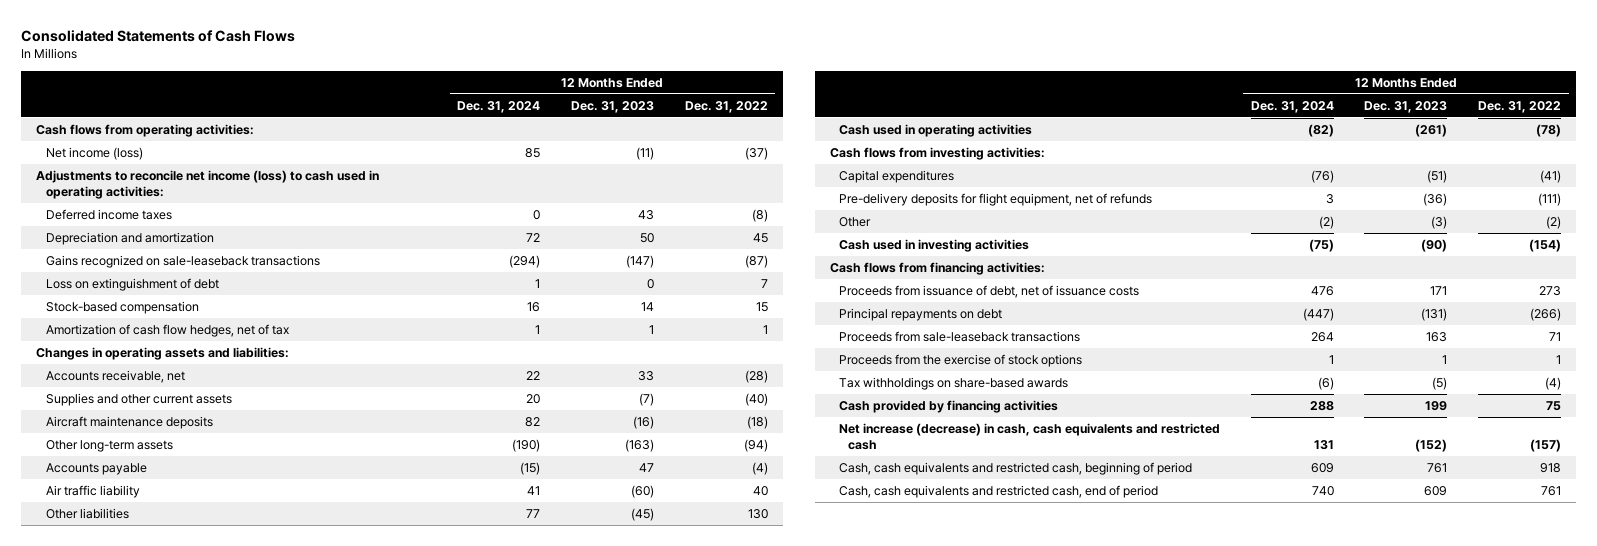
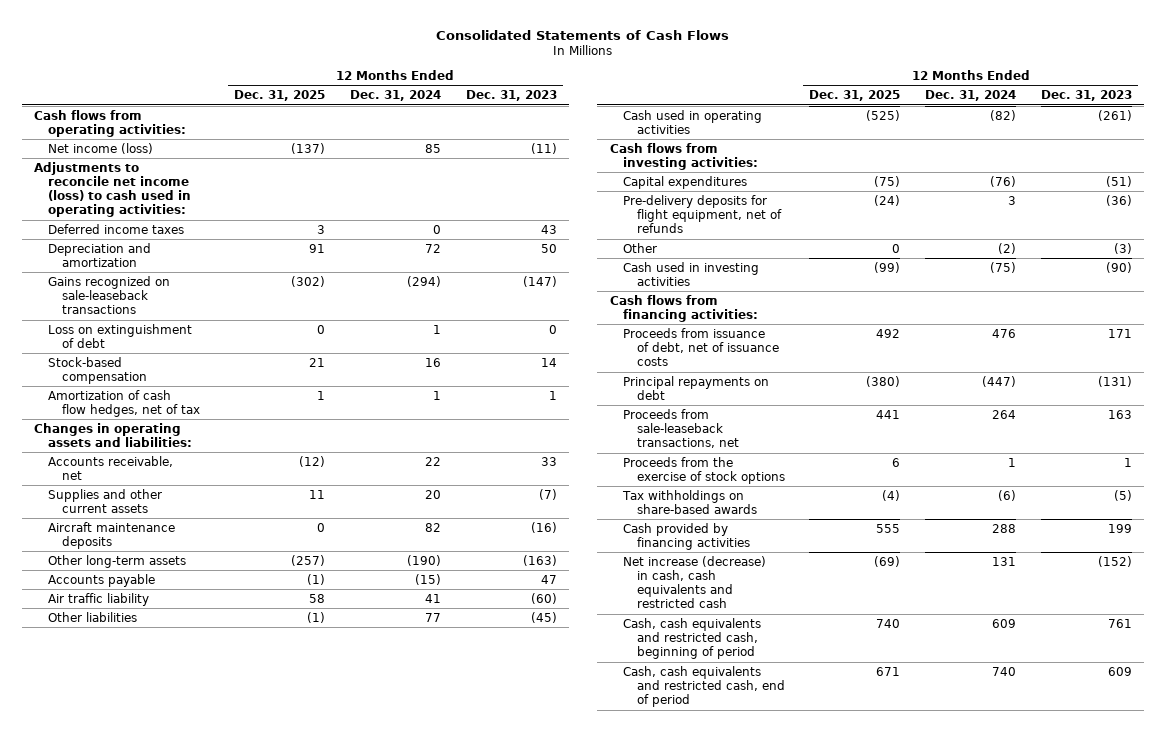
[684,100,768,113] Dec. 31, 2022 -> none
none -> [234,90,326,102] Dec. 31, 2025
[839,330,1081,342] Proceeds from sale-leaseback transactions -> [623,408,739,449] Proceeds from sale-leaseback transactions, net

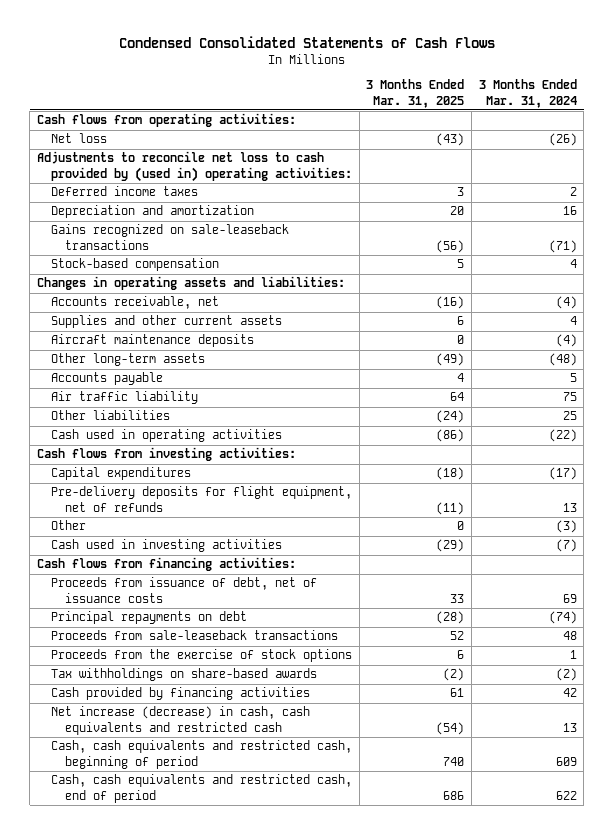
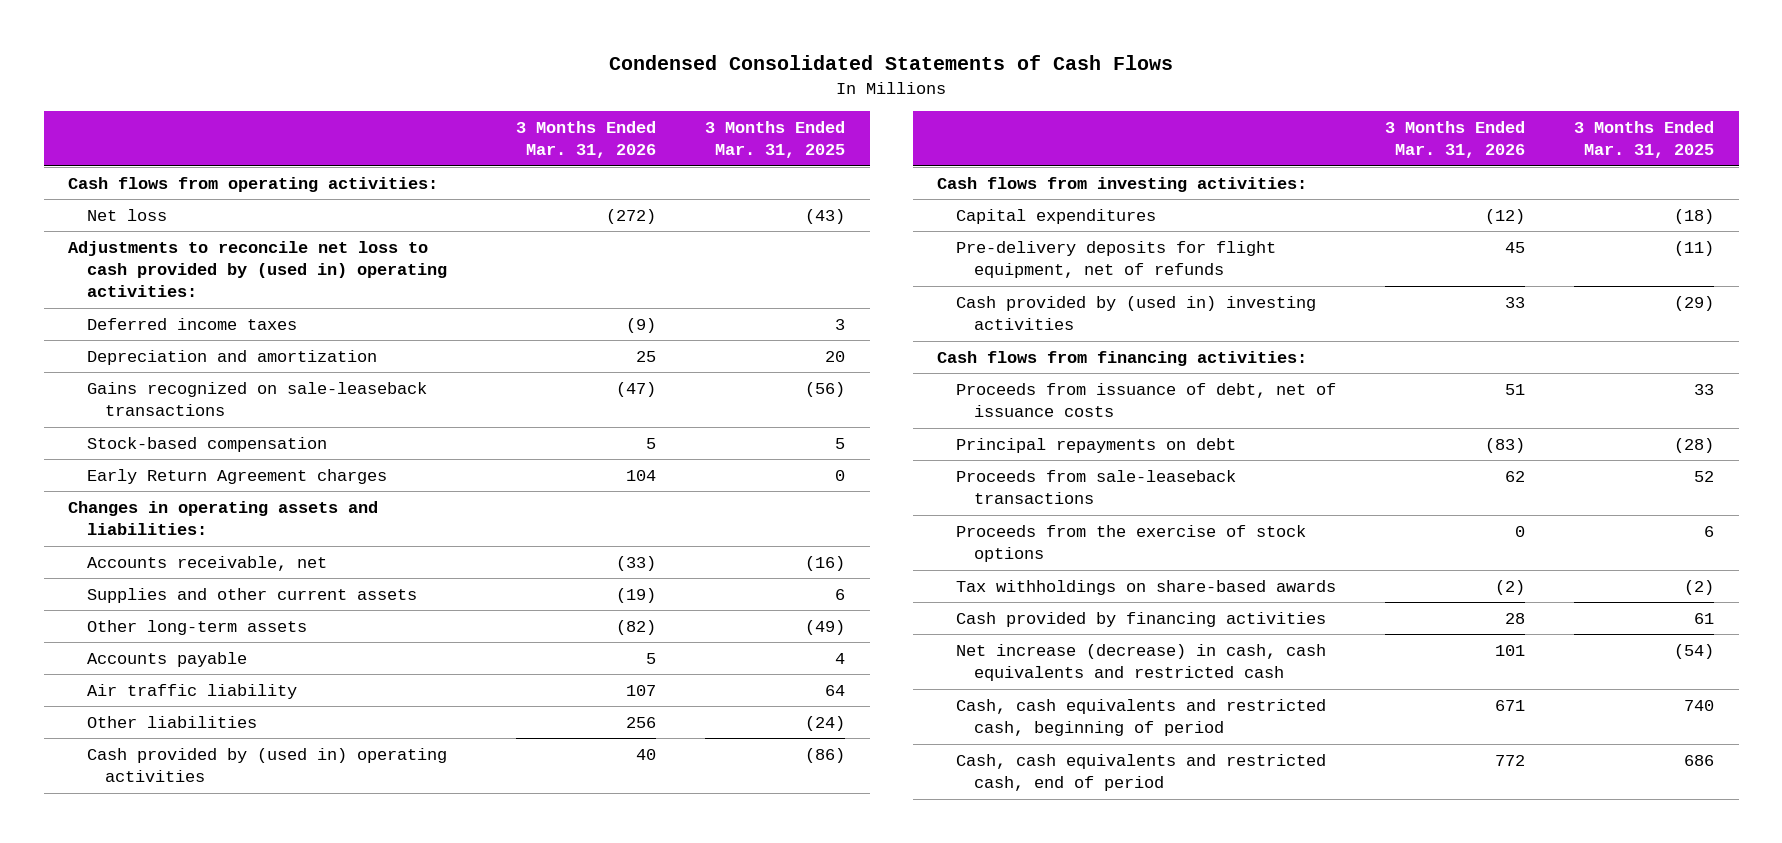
[478,79,577,108] 3 Months Ended Mar. 31, 2024 -> none
none -> [515,120,656,158] 3 Months Ended Mar. 31, 2026
none -> [86,468,387,484] Early Return Agreement charges
[51,334,255,348] Aircraft maintenance deposits -> none
[51,429,283,443] Cash used in operating activities -> [86,747,447,783] Cash provided by (used in) operating activities
[51,520,87,531] Other -> none
[51,539,283,553] Cash used in investing activities -> [955,295,1316,331] Cash provided by (used in) investing activities

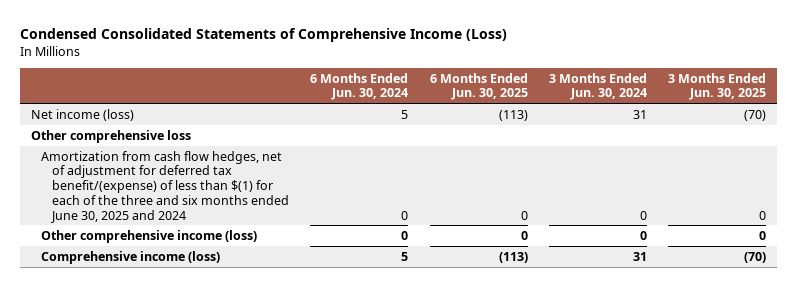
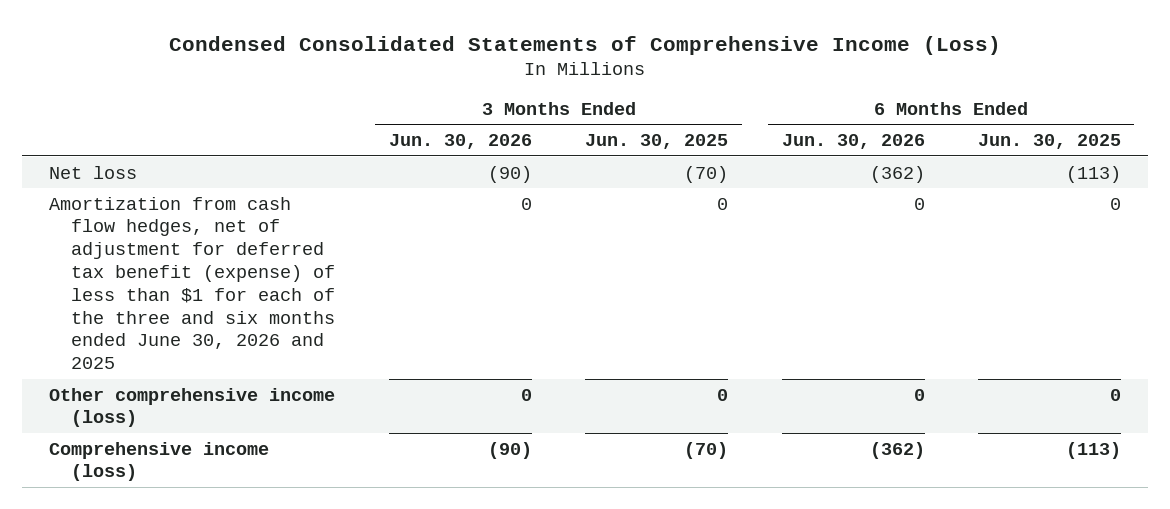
[310,72,409,101] 6 Months Ended Jun. 30, 2024 -> none
[548,72,647,101] 3 Months Ended Jun. 30, 2024 -> none
none -> [388,134,532,150] Jun. 30, 2026
none -> [781,134,925,150] Jun. 30, 2026
[30,129,191,143] Other comprehensive loss -> none
[30,108,134,121] Net income (loss) -> [48,165,137,179] Net loss
[41,150,290,223] Amortization from cash flow hedges, net of adjustment for deferred tax benefit/(expense) of less than $(1) for each of the three and six months ended June 30, 2025 and 2024 -> [48,196,336,370] Amortization from cash flow hedges, net of adjustment for deferred tax benefit (expense) of less than $1 for each of the three and six months ended June 30, 2026 and 2025

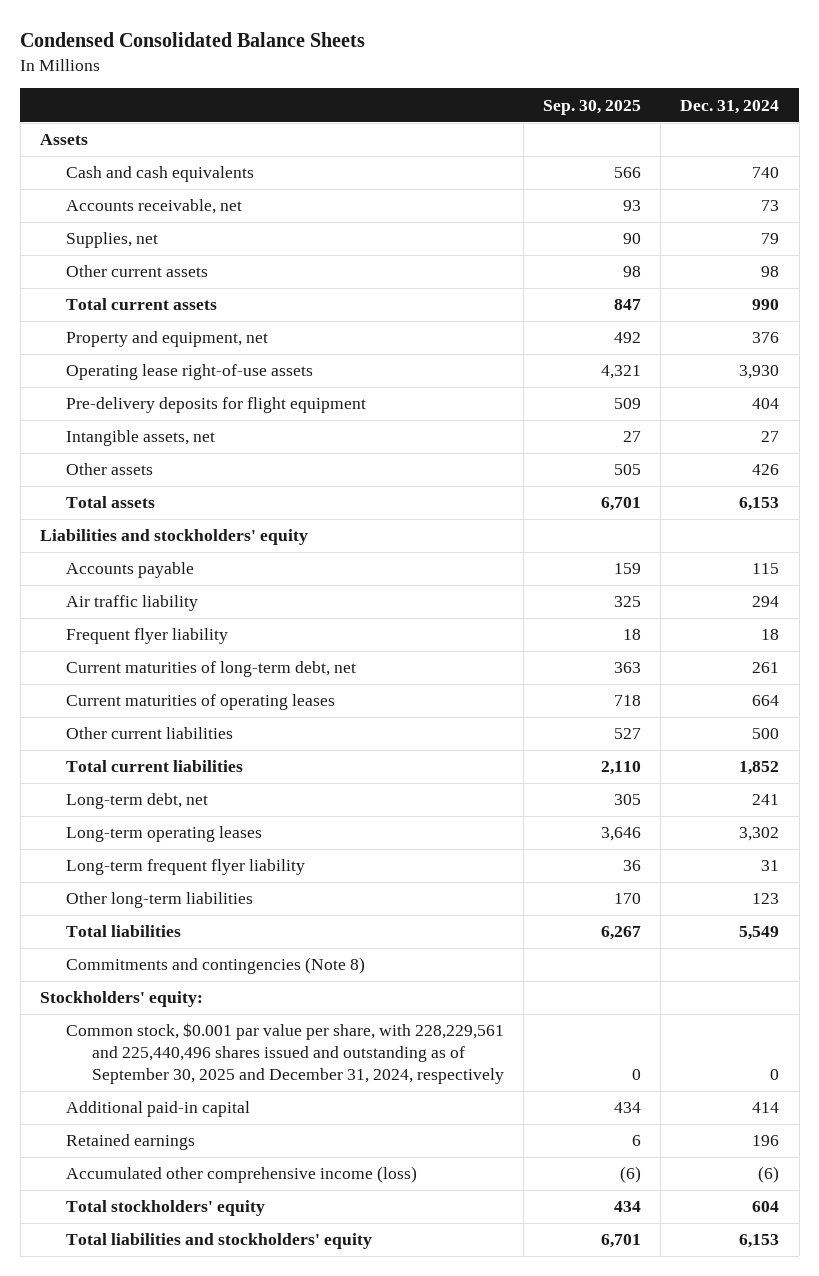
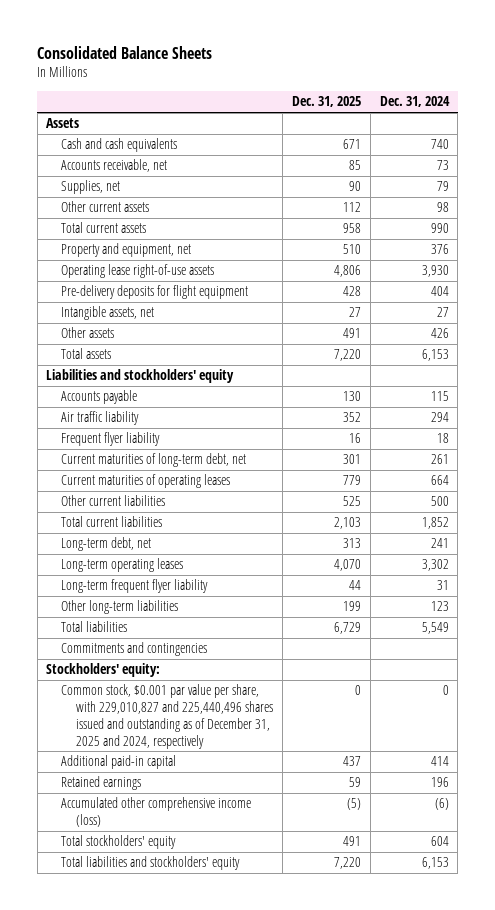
[20,32,366,48] Condensed Consolidated Balance Sheets -> [37,45,213,59] Consolidated Balance Sheets
[543,99,642,115] Sep. 30, 2025 -> none
none -> [291,96,361,108] Dec. 31, 2025
[65,957,365,975] Commitments and contingencies (Note 8) -> [61,642,208,657] Commitments and contingencies
[65,1023,504,1084] Common stock, $0.001 par value per share, with 228,229,561 and 225,440,496 shares issued and outstanding as of September 30, 2025 and December 31, 2024, respectively -> [61,684,273,749] Common stock, $0.001 par value per share, with 229,010,827 and 225,440,496 shares issued and outstanding as of December 31, 2025 and 2024, respectively

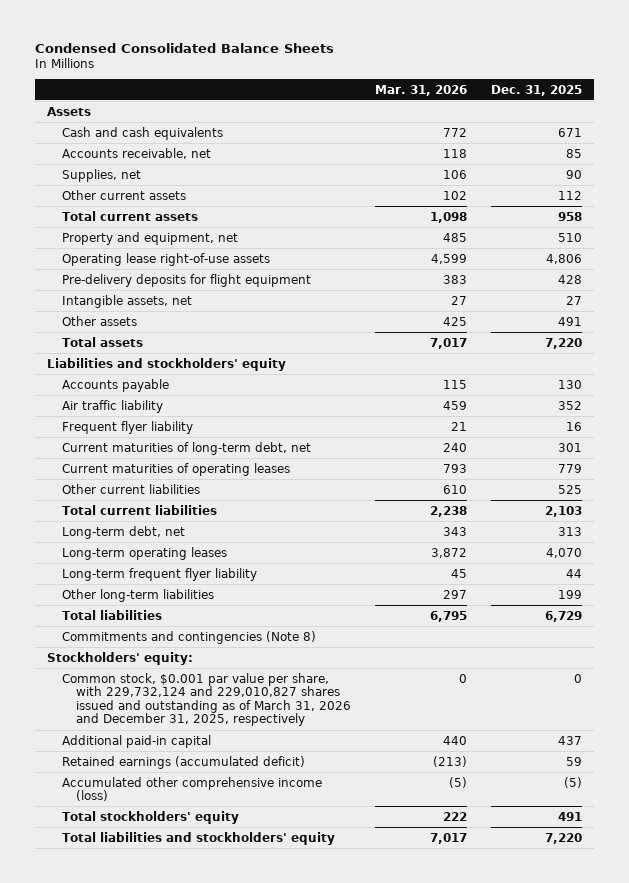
[37,45,213,59] Consolidated Balance Sheets -> [35,42,335,53] Condensed Consolidated Balance Sheets
[379,96,450,108] Dec. 31, 2024 -> none
none -> [375,84,468,96] Mar. 31, 2026
[61,642,208,657] Commitments and contingencies -> [61,630,316,644] Commitments and contingencies (Note 8)
[61,684,273,749] Common stock, $0.001 par value per share, with 229,010,827 and 225,440,496 shares issued and outstanding as of December 31, 2025 and 2024, respectively -> [61,672,352,727] Common stock, $0.001 par value per share, with 229,732,124 and 229,010,827 shares issued and outstanding as of March 31, 2026 and December 31, 2025, respectively
[61,776,142,791] Retained earnings -> [61,755,305,769] Retained earnings (accumulated deficit)

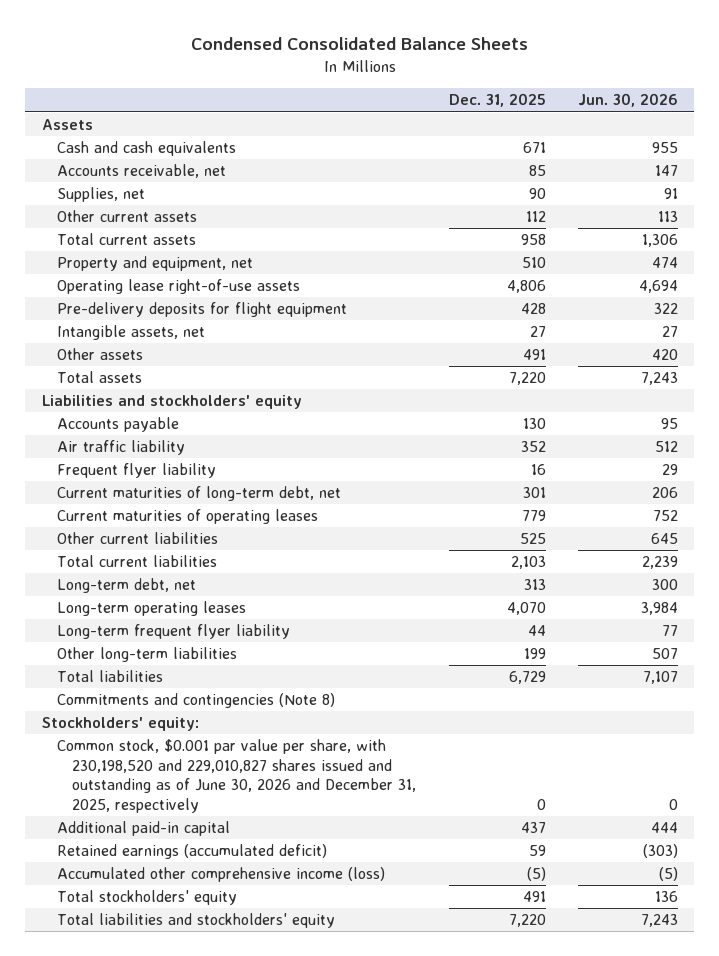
[375,84,468,96] Mar. 31, 2026 -> none
none -> [577,93,678,108] Jun. 30, 2026
[61,672,352,727] Common stock, $0.001 par value per share, with 229,732,124 and 229,010,827 shares issued and outstanding as of March 31, 2026 and December 31, 2025, respectively -> [56,739,417,813] Common stock, $0.001 par value per share, with 230,198,520 and 229,010,827 shares issued and outstanding as of June 30, 2026 and December 31, 2025, respectively

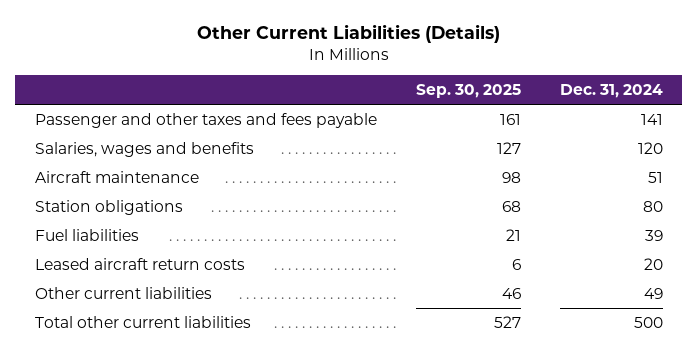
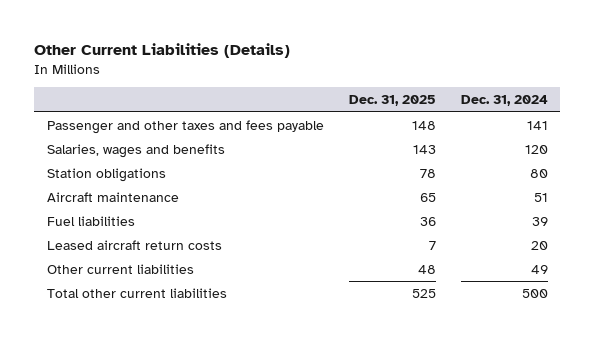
[415,84,521,99] Sep. 30, 2025 -> none
none -> [348,94,436,106] Dec. 31, 2025
[34,170,199,183] Aircraft maintenance -> [46,191,179,202] Aircraft maintenance

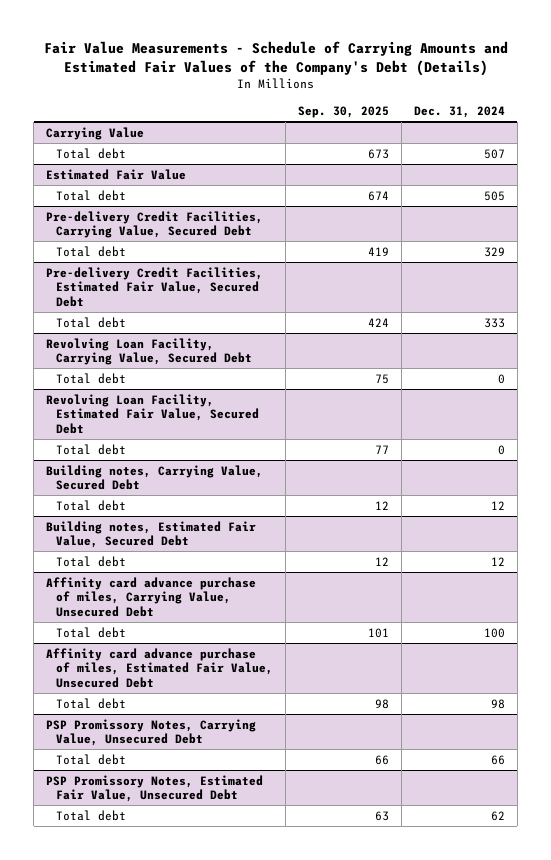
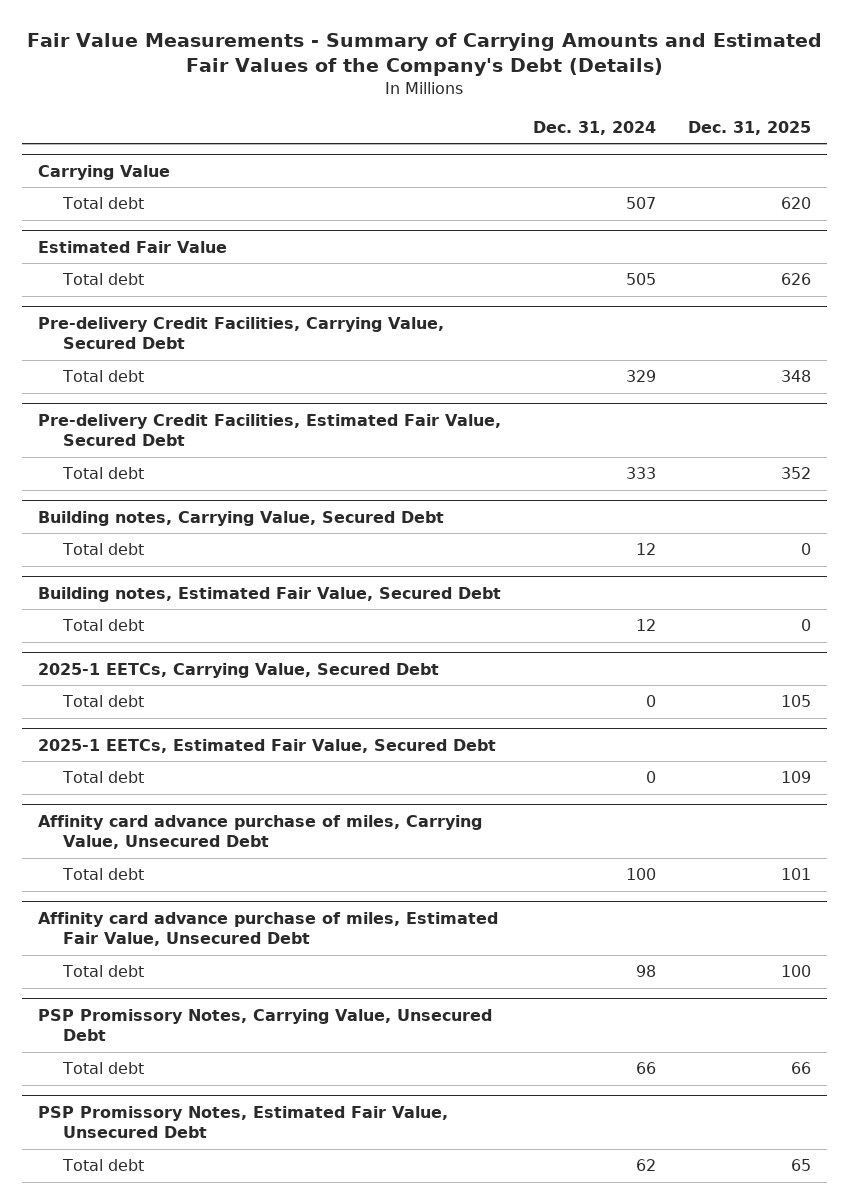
[43,40,508,76] Fair Value Measurements - Schedule of Carrying Amounts and Estimated Fair Values of the Company's Debt (Details) -> [27,33,823,77] Fair Value Measurements - Summary of Carrying Amounts and Estimated Fair Values of the Company's Debt (Details)
[297,105,389,118] Sep. 30, 2025 -> none
none -> [687,120,811,135] Dec. 31, 2025
[46,337,252,366] Revolving Loan Facility, Carrying Value, Secured Debt -> none
[55,372,126,384] Total debt -> none
[46,393,259,434] Revolving Loan Facility, Estimated Fair Value, Secured Debt -> none
[55,443,126,455] Total debt -> none
none -> [38,662,440,678] 2025-1 EETCs, Carrying Value, Secured Debt
none -> [62,695,145,708] Total debt
none -> [38,738,497,753] 2025-1 EETCs, Estimated Fair Value, Secured Debt
none -> [62,771,145,784] Total debt

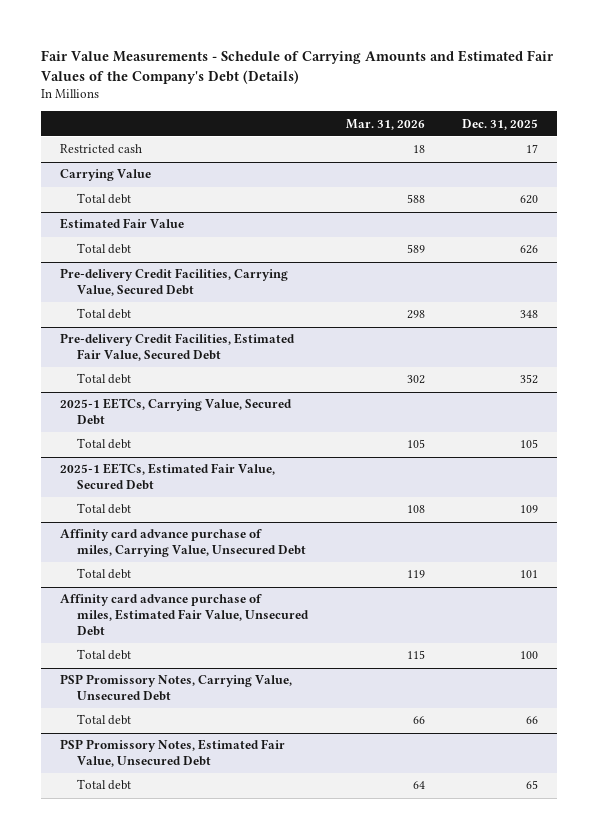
[27,33,823,77] Fair Value Measurements - Summary of Carrying Amounts and Estimated Fair Values of the Company's Debt (Details) -> [41,50,555,85] Fair Value Measurements - Schedule of Carrying Amounts and Estimated Fair Values of the Company's Debt (Details)
[532,120,656,135] Dec. 31, 2024 -> none
none -> [345,118,425,130] Mar. 31, 2026
none -> [60,144,143,155] Restricted cash
[38,510,445,526] Building notes, Carrying Value, Secured Debt -> none
[62,543,145,556] Total debt -> none
[38,586,502,602] Building notes, Estimated Fair Value, Secured Debt -> none
[62,619,145,632] Total debt -> none

